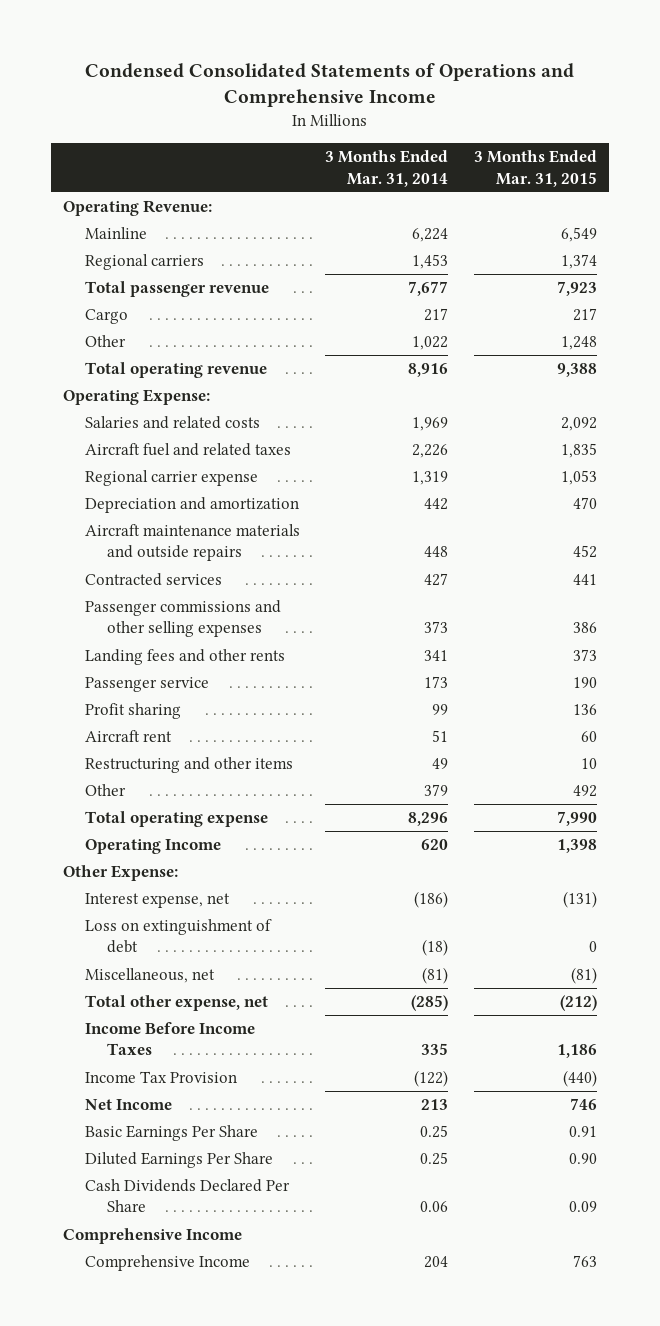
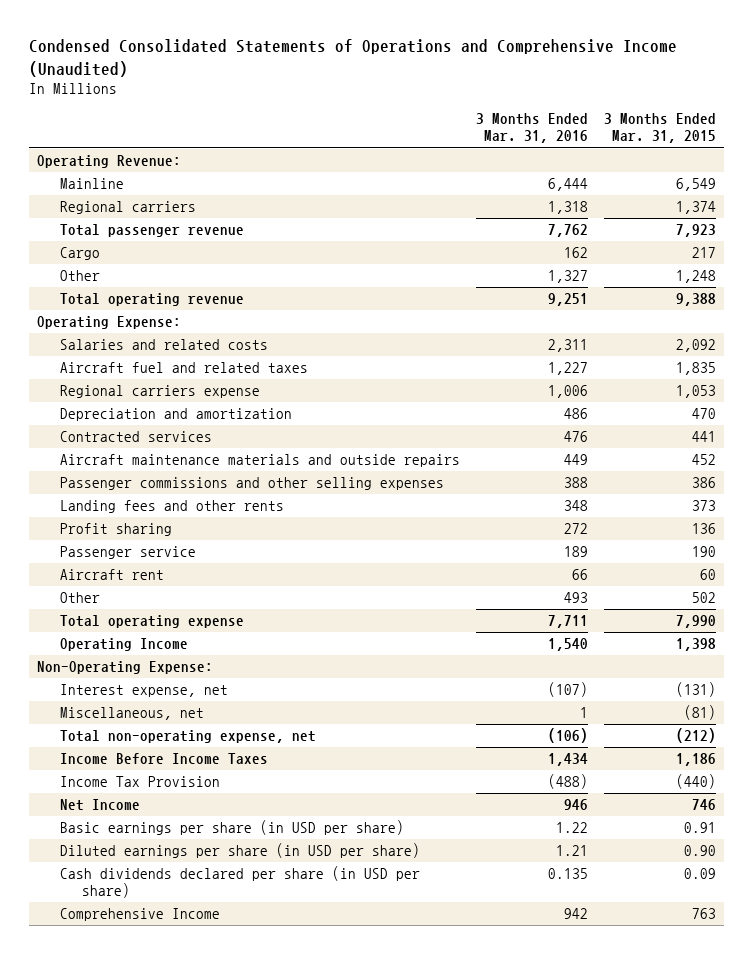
[85,63,575,108] Condensed Consolidated Statements of Operations and Comprehensive Income -> [29,39,678,77] Condensed Consolidated Statements of Operations and Comprehensive Income (Unaudited)
[325,150,449,187] 3 Months Ended Mar. 31, 2014 -> none
none -> [475,113,588,144] 3 Months Ended Mar. 31, 2016
[85,470,259,487] Regional carrier expense -> [59,385,260,399] Regional carriers expense
[85,524,301,562] Aircraft maintenance materials and outside repairs -> [59,454,460,468] Aircraft maintenance materials and outside repairs
[85,677,210,693] Passenger service -> [59,546,196,560] Passenger service
[85,757,294,774] Restructuring and other items -> none
[572,785,597,798] 492 -> [691,592,716,604] 502
[63,865,179,882] Other Expense: -> [37,661,214,675] Non-Operating Expense:
[85,919,273,954] Loss on extinguishment of debt -> none
[85,995,269,1012] Total other expense, net -> [59,730,316,744] Total non-operating expense, net
[63,1228,243,1245] Comprehensive Income -> none
[85,1125,259,1142] Basic Earnings Per Share -> [59,820,404,836] Basic earnings per share (in USD per share)
[85,1152,274,1169] Diluted Earnings Per Share -> [59,843,420,859] Diluted earnings per share (in USD per share)
[85,1179,291,1213] Cash Dividends Declared Per Share -> [59,866,420,899] Cash dividends declared per share (in USD per share)

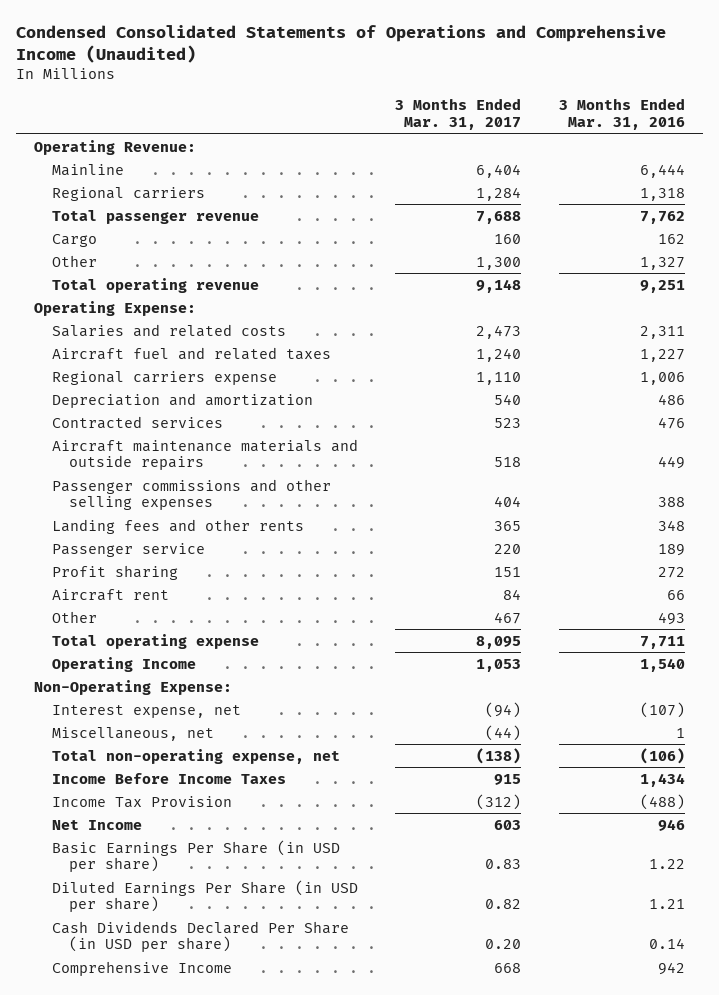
[603,113,716,144] 3 Months Ended Mar. 31, 2015 -> none
none -> [395,98,522,130] 3 Months Ended Mar. 31, 2017
[59,523,172,537] Profit sharing -> [51,564,178,580] Profit sharing
[59,820,404,836] Basic earnings per share (in USD per share) -> [51,839,340,873] Basic Earnings Per Share (in USD per share)
[59,843,420,859] Diluted earnings per share (in USD per share) -> [51,879,358,913] Diluted Earnings Per Share (in USD per share)
[59,866,420,899] Cash dividends declared per share (in USD per share) -> [51,920,349,953] Cash Dividends Declared Per Share (in USD per share)
[547,868,588,880] 0.135 -> [648,938,685,950] 0.14

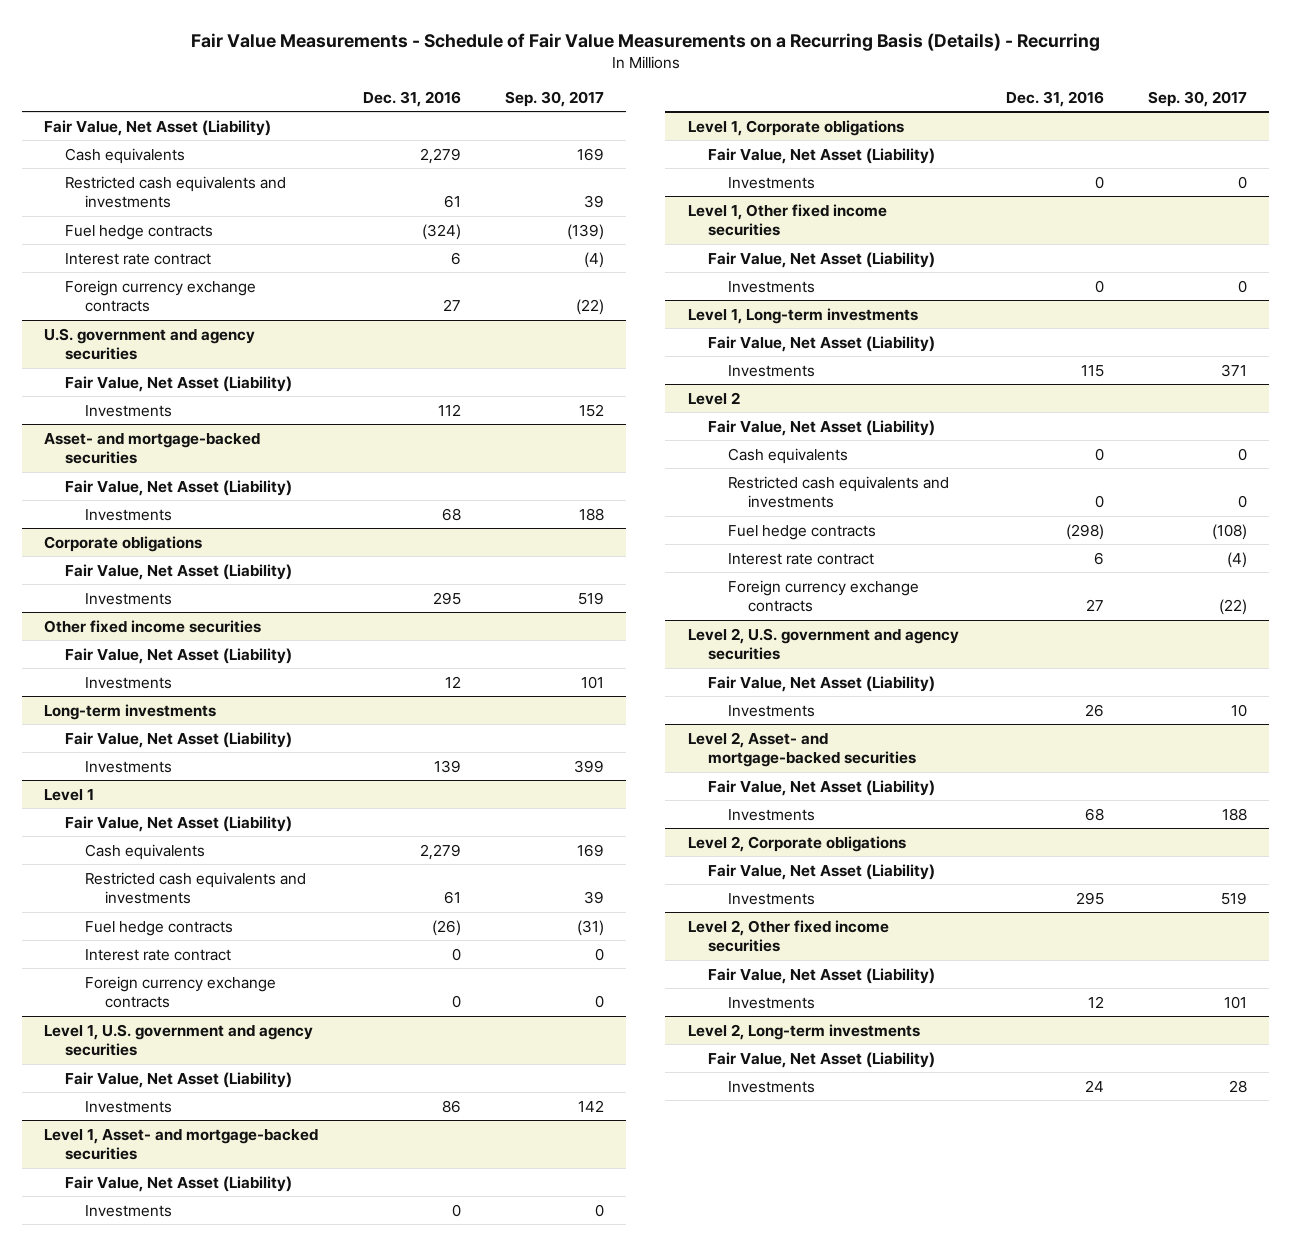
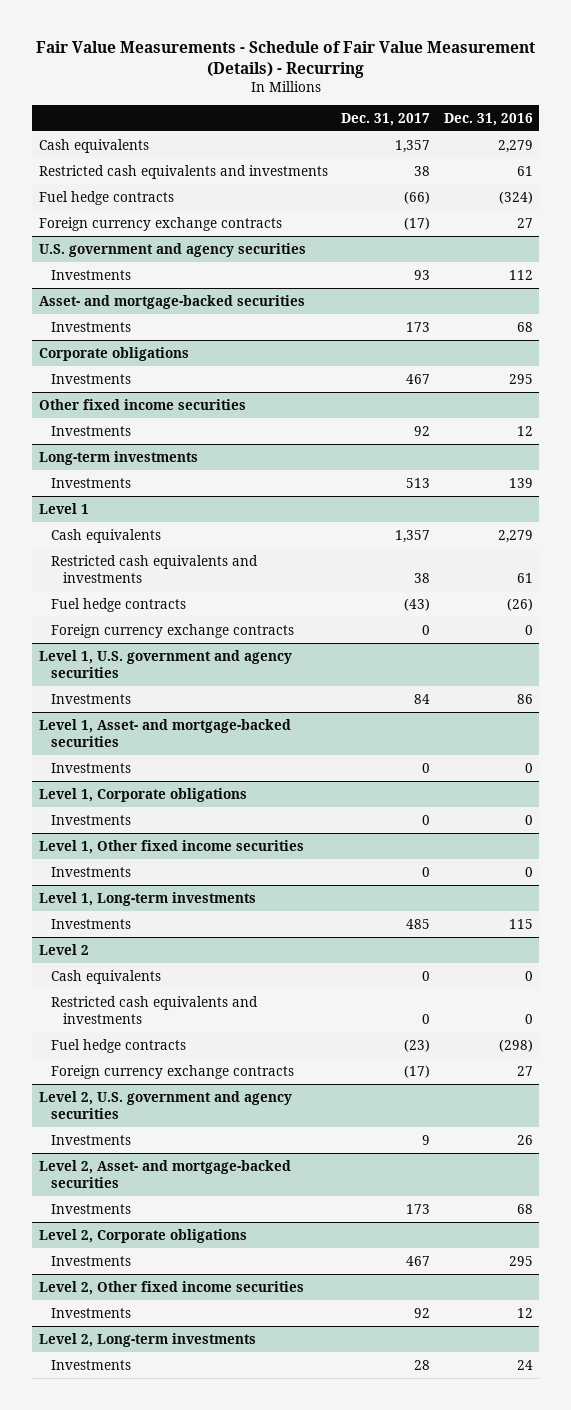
[190,32,1100,51] Fair Value Measurements - Schedule of Fair Value Measurements on a Recurring Basis (Details) - Recurring -> [35,40,535,78] Fair Value Measurements - Schedule of Fair Value Measurement (Details) - Recurring
[505,90,605,107] Sep. 30, 2017 -> none
none -> [341,112,431,126] Dec. 31, 2017
[44,119,272,136] Fair Value, Net Asset (Liability) -> none
[64,252,211,265] Interest rate contract -> none
[64,375,292,392] Fair Value, Net Asset (Liability) -> none
[64,479,292,496] Fair Value, Net Asset (Liability) -> none
[64,563,292,580] Fair Value, Net Asset (Liability) -> none
[64,647,292,664] Fair Value, Net Asset (Liability) -> none
[64,731,292,748] Fair Value, Net Asset (Liability) -> none
[64,815,292,832] Fair Value, Net Asset (Liability) -> none
[84,948,231,961] Interest rate contract -> none
[64,1071,292,1088] Fair Value, Net Asset (Liability) -> none
[64,1175,292,1192] Fair Value, Net Asset (Liability) -> none
[707,147,935,164] Fair Value, Net Asset (Liability) -> none
[707,251,935,268] Fair Value, Net Asset (Liability) -> none
[707,335,935,352] Fair Value, Net Asset (Liability) -> none
[707,419,935,436] Fair Value, Net Asset (Liability) -> none
[727,552,874,565] Interest rate contract -> none
[707,675,935,692] Fair Value, Net Asset (Liability) -> none
[707,779,935,796] Fair Value, Net Asset (Liability) -> none
[707,863,935,880] Fair Value, Net Asset (Liability) -> none
[707,967,935,984] Fair Value, Net Asset (Liability) -> none
[707,1051,935,1068] Fair Value, Net Asset (Liability) -> none

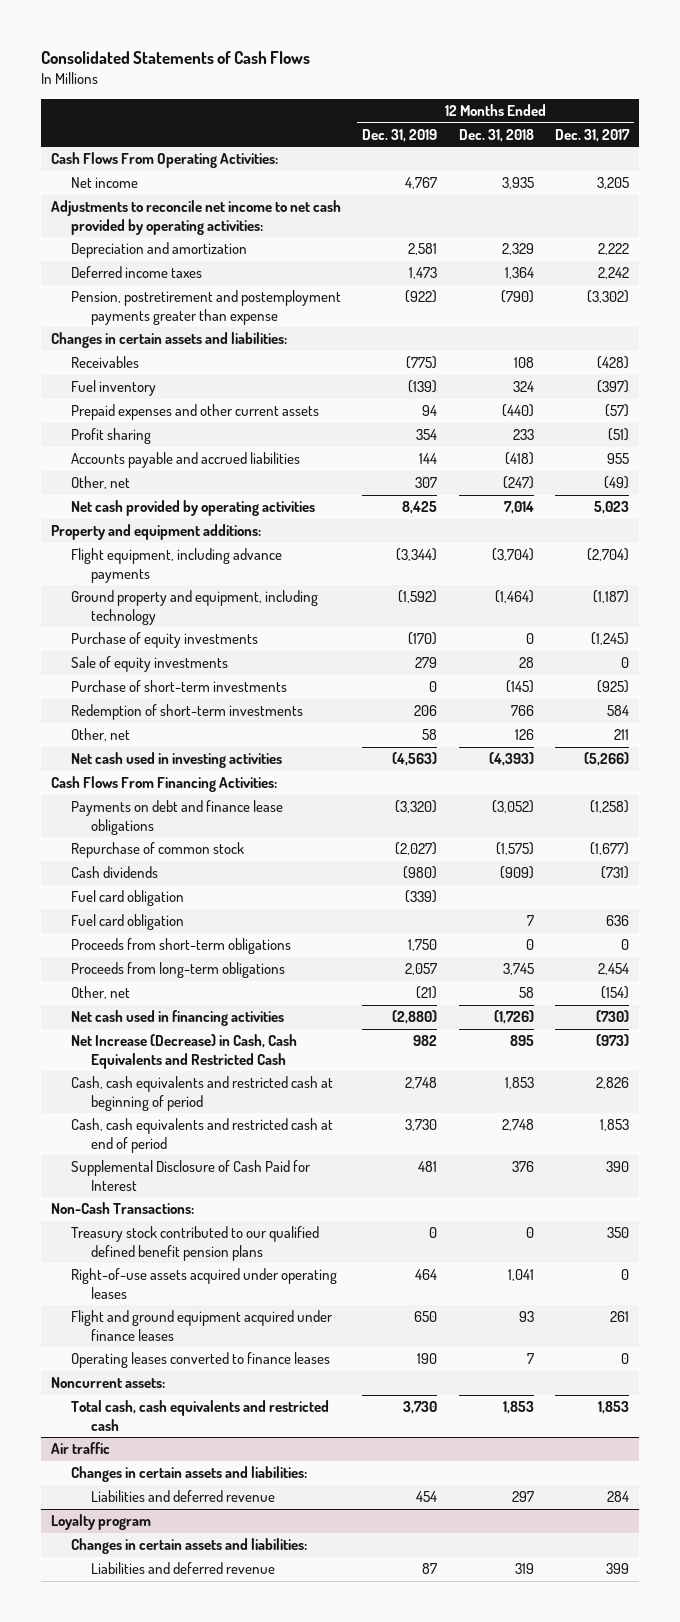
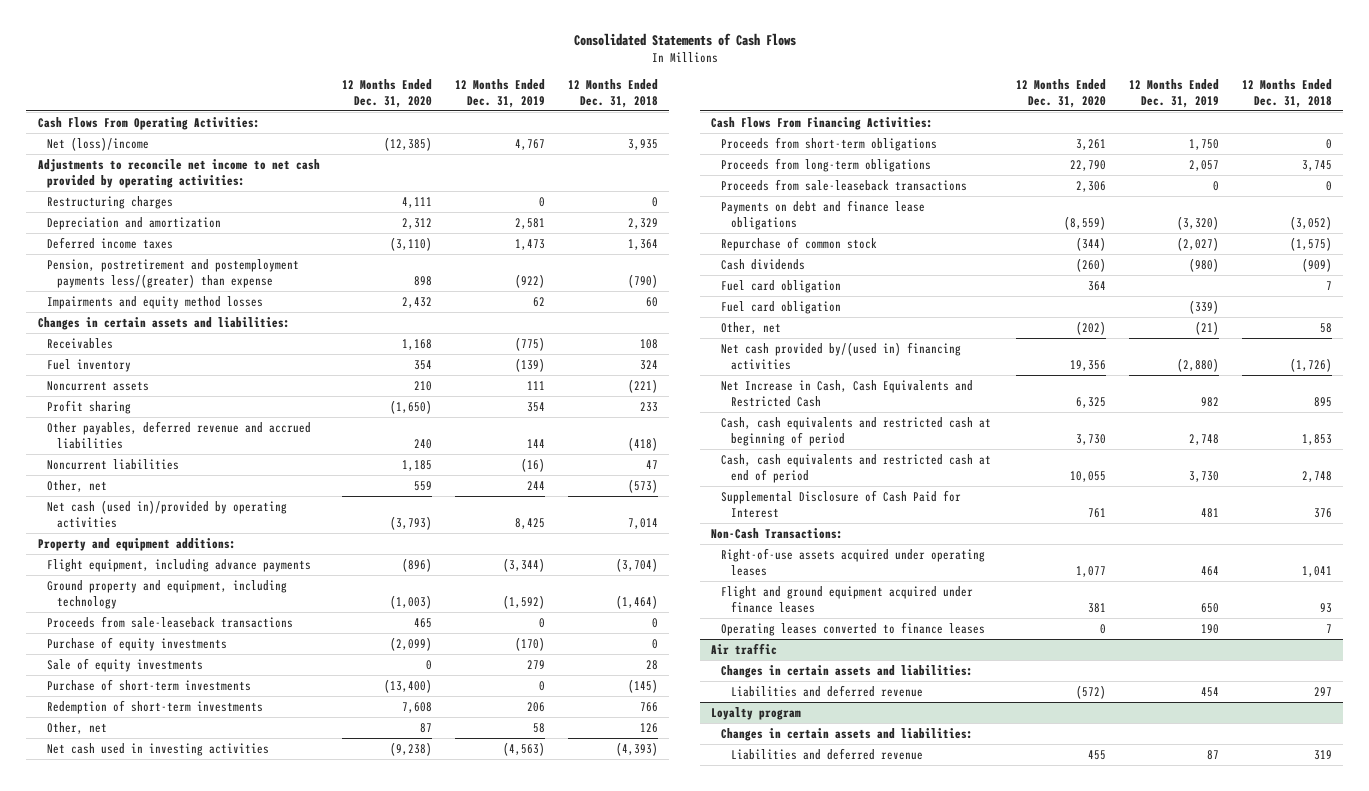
[554,128,630,142] Dec. 31, 2017 -> none
none -> [342,78,433,108] 12 Months Ended Dec. 31, 2020
[71,177,139,189] Net income -> [47,136,150,151] Net (loss)/income
none -> [47,195,174,209] Restructuring charges
[71,290,342,325] Pension, postretirement and postemployment payments greater than expense -> [47,258,300,288] Pension, postretirement and postemployment payments less/(greater) than expense
none -> [47,295,264,309] Impairments and equity method losses
[71,404,320,421] Prepaid expenses and other current assets -> none
none -> [47,380,150,391] Noncurrent assets
[71,452,301,469] Accounts payable and accrued liabilities -> [47,420,312,449] Other payables, deferred revenue and accrued liabilities
none -> [47,458,180,470] Noncurrent liabilities
[415,477,438,489] 307 -> [527,480,546,490] 244
[502,476,534,490] (247) -> [627,478,658,493] (573)
[71,500,316,517] Net cash provided by operating activities -> [47,499,288,528] Net cash (used in)/provided by operating activities
none -> [47,615,294,628] Proceeds from sale-leaseback transactions
[71,938,292,955] Proceeds from short-term obligations -> [721,136,938,151] Proceeds from short-term obligations
[71,962,286,979] Proceeds from long-term obligations -> [721,157,932,172] Proceeds from long-term obligations
none -> [721,178,968,191] Proceeds from sale-leaseback transactions
[71,890,185,907] Fuel card obligation -> [721,300,842,314] Fuel card obligation
[71,1010,285,1027] Net cash used in financing activities -> [721,341,962,370] Net cash provided by/(used in) financing activities
[71,1034,298,1069] Net Increase (Decrease) in Cash, Cash Equivalents and Restricted Cash -> [721,379,974,407] Net Increase in Cash, Cash Equivalents and Restricted Cash
[71,1226,320,1261] Treasury stock contributed to our qualified defined benefit pension plans -> none
[51,1377,166,1389] Noncurrent assets: -> none
[71,1400,330,1431] Total cash, cash equivalents and restricted cash -> none

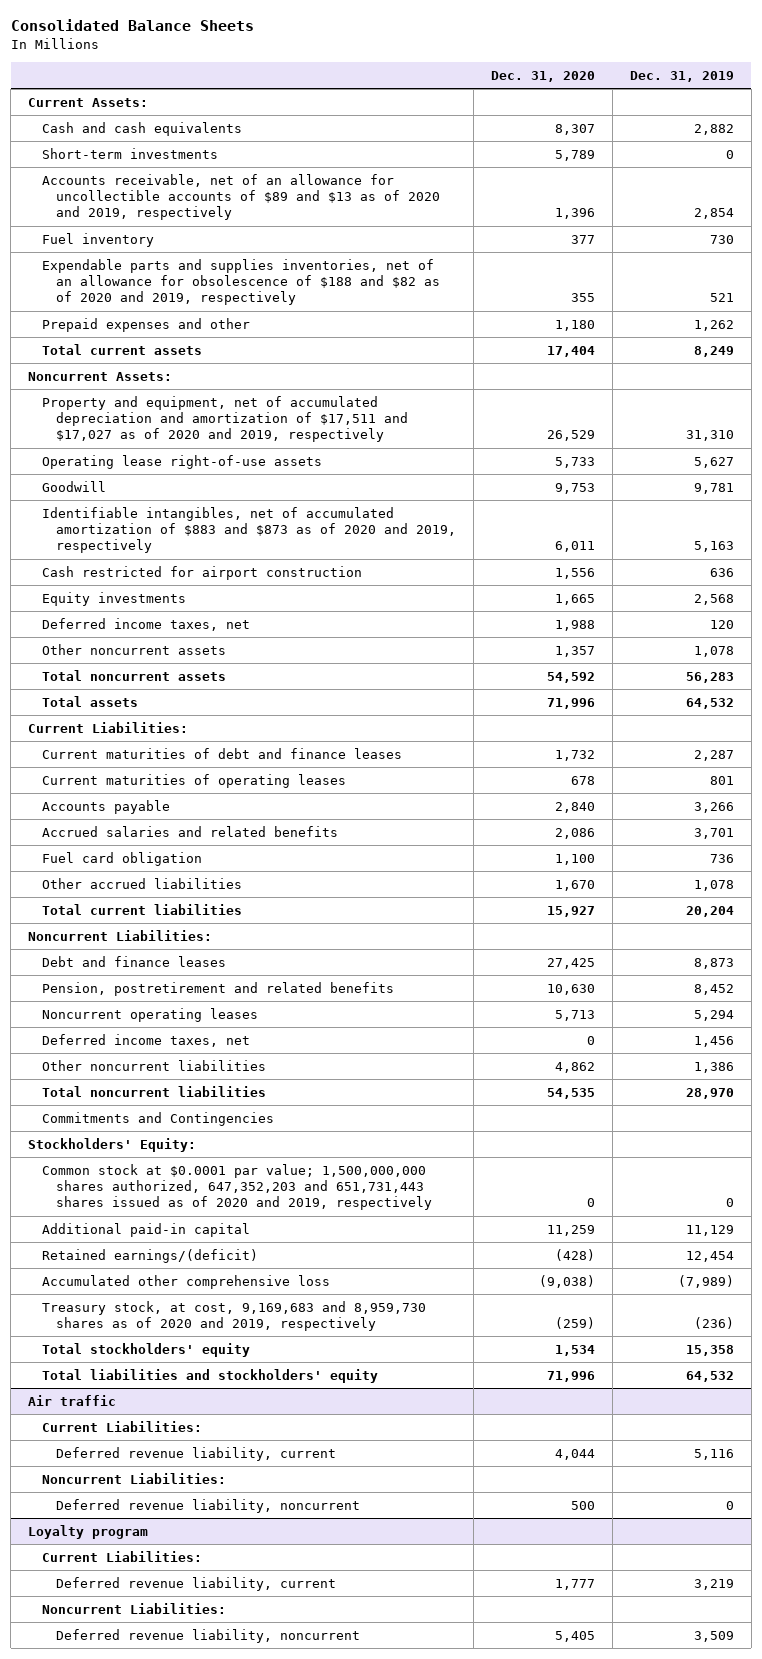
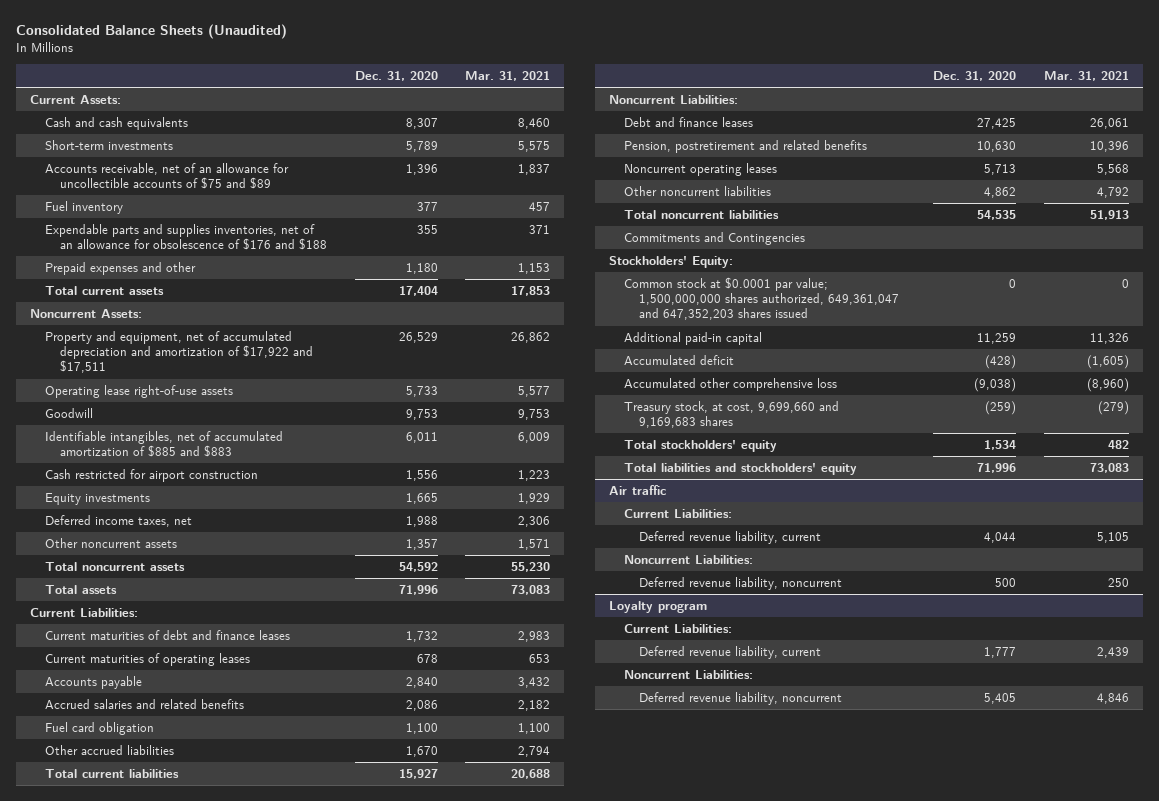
[10,19,254,32] Consolidated Balance Sheets -> [16,24,288,40] Consolidated Balance Sheets (Unaudited)
[629,71,734,83] Dec. 31, 2019 -> none
none -> [465,71,551,82] Mar. 31, 2021
[42,173,441,221] Accounts receivable, net of an allowance for uncollectible accounts of $89 and $13 as of 2020 and 2019, respectively -> [44,162,289,190] Accounts receivable, net of an allowance for uncollectible accounts of $75 and $89
[42,258,441,306] Expendable parts and supplies inventories, net of an allowance for obsolescence of $188 and $82 as of 2020 and 2019, respectively -> [44,223,327,251] Expendable parts and supplies inventories, net of an allowance for obsolescence of $176 and $188
[42,395,409,443] Property and equipment, net of accumulated depreciation and amortization of $17,511 and $17,027 as of 2020 and 2019, respectively -> [44,330,313,374] Property and equipment, net of accumulated depreciation and amortization of $17,922 and $17,511
[42,506,457,554] Identifiable intangibles, net of accumulated amortization of $883 and $873 as of 2020 and 2019, respectively -> [44,430,283,458] Identifiable intangibles, net of accumulated amortization of $885 and $883
[42,1033,251,1047] Deferred income taxes, net -> none
[42,1163,433,1211] Common stock at $0.0001 par value; 1,500,000,000 shares authorized, 647,352,203 and 651,731,443 shares issued as of 2020 and 2019, respectively -> [623,276,899,321] Common stock at $0.0001 par value; 1,500,000,000 shares authorized, 649,361,047 and 647,352,203 shares issued
[42,1248,259,1263] Retained earnings/(deficit) -> [623,354,734,365] Accumulated deficit
[42,1300,427,1332] Treasury stock, at cost, 9,169,683 and 8,959,730 shares as of 2020 and 2019, respectively -> [623,400,839,429] Treasury stock, at cost, 9,699,660 and 9,169,683 shares

